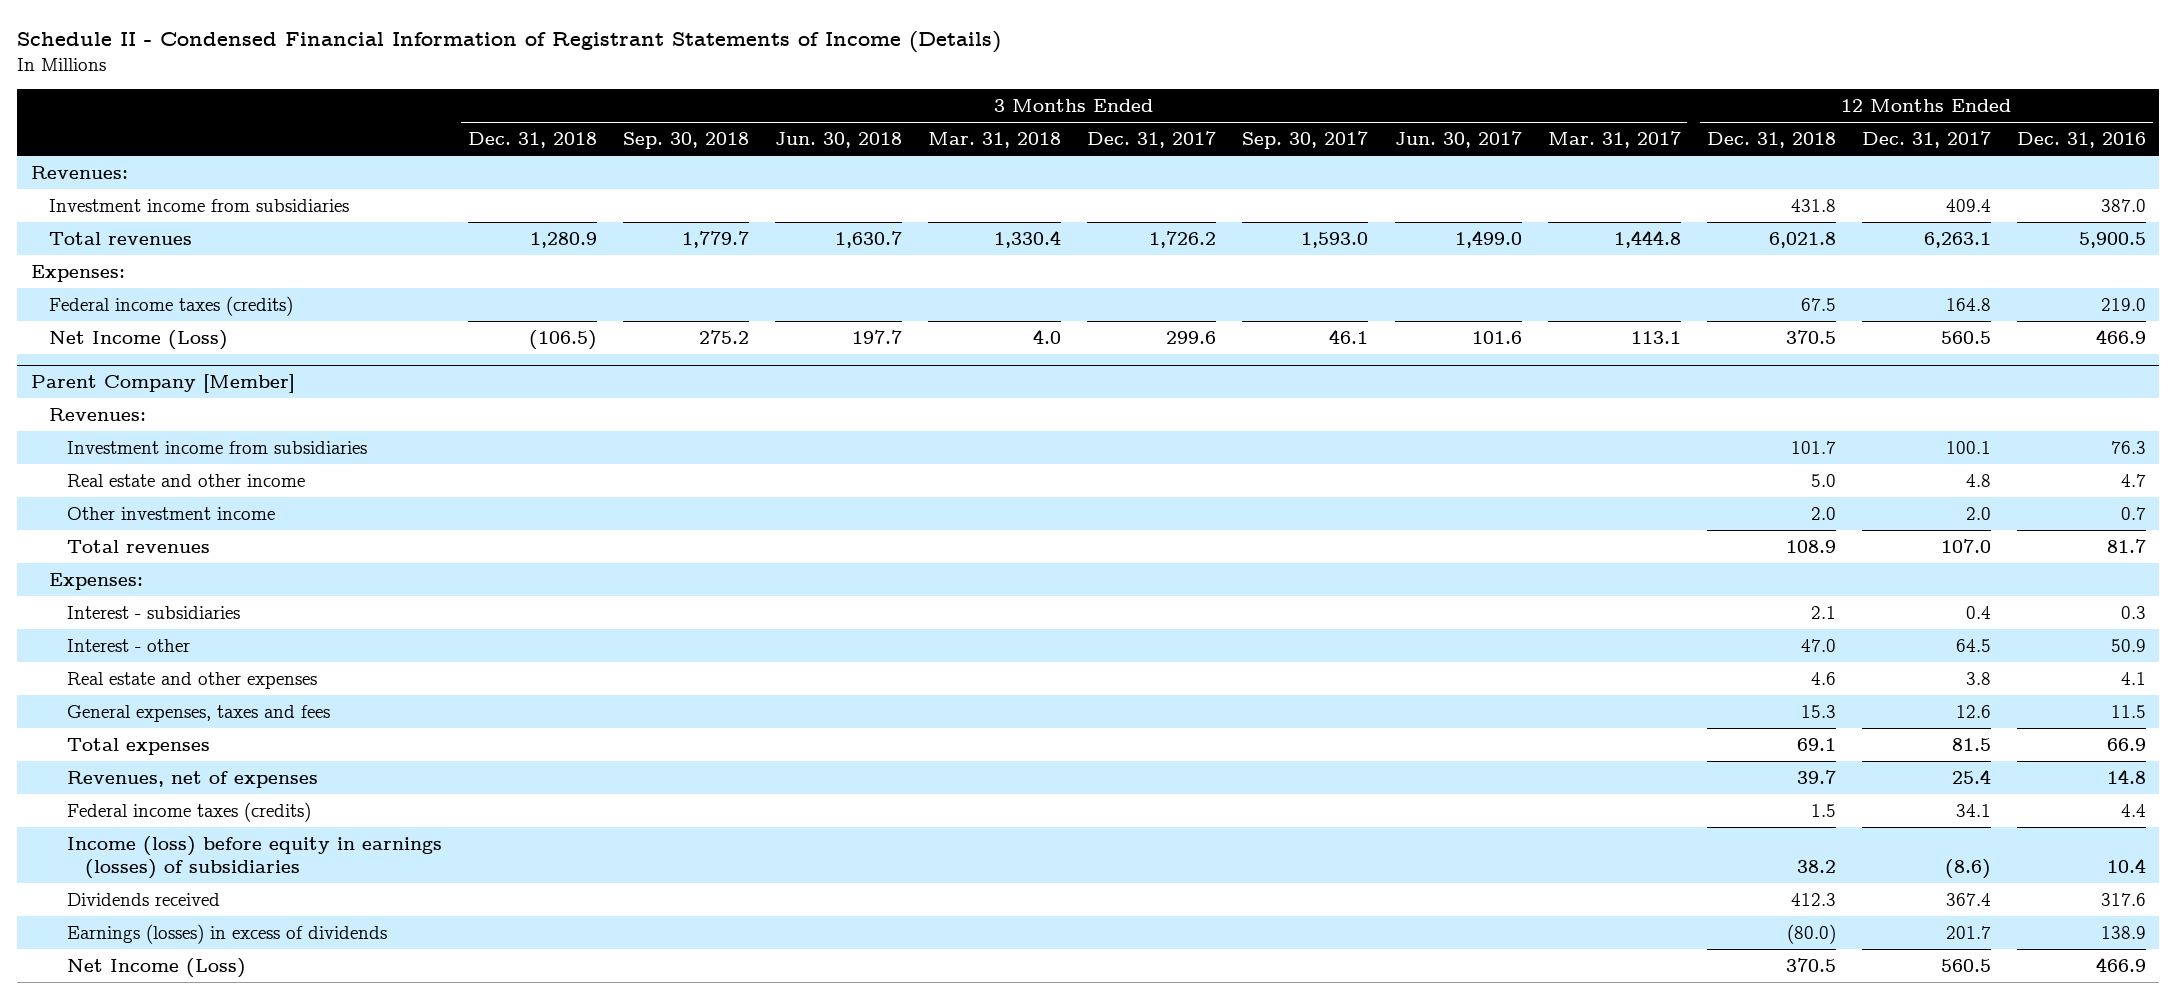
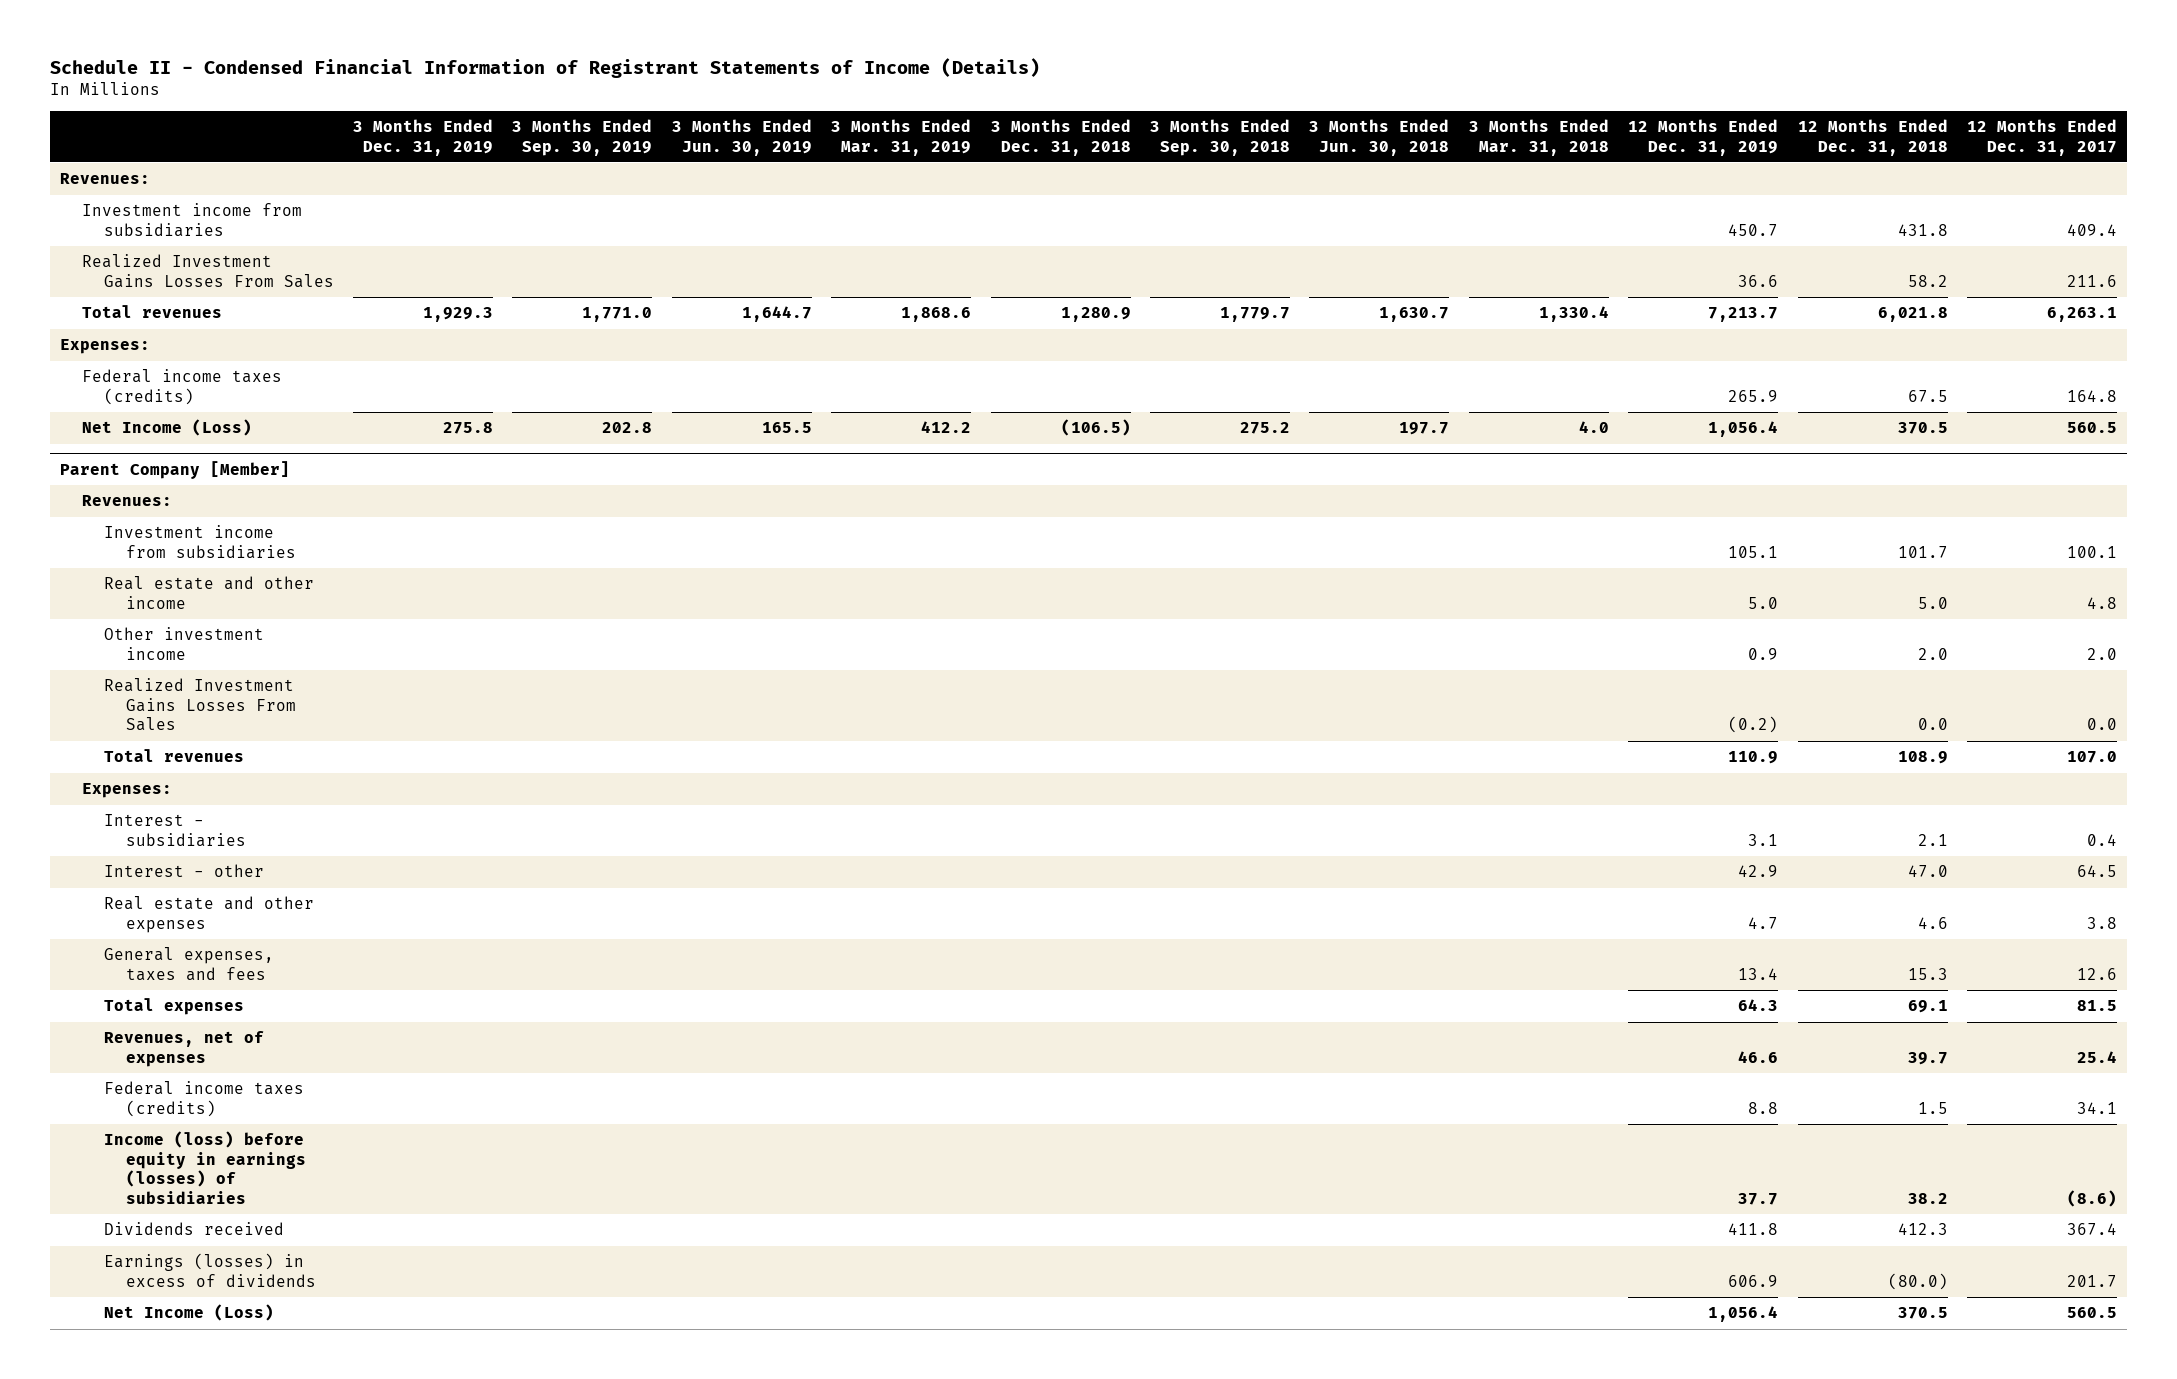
[1087,131,1217,149] Dec. 31, 2017 -> none
[1242,131,1369,150] Sep. 30, 2017 -> none
[1394,131,1522,149] Jun. 30, 2017 -> none
[1547,131,1681,149] Mar. 31, 2017 -> none
[2017,132,2147,149] Dec. 31, 2016 -> none
none -> [353,119,494,156] 3 Months Ended Dec. 31, 2019
none -> [512,119,653,156] 3 Months Ended Sep. 30, 2019
none -> [671,119,812,156] 3 Months Ended Jun. 30, 2019
none -> [831,119,972,156] 3 Months Ended Mar. 31, 2019
none -> [1628,119,1779,156] 12 Months Ended Dec. 31, 2019
none -> [81,254,334,288] Realized Investment Gains Losses From Sales
none -> [103,678,296,732] Realized Investment Gains Losses From Sales

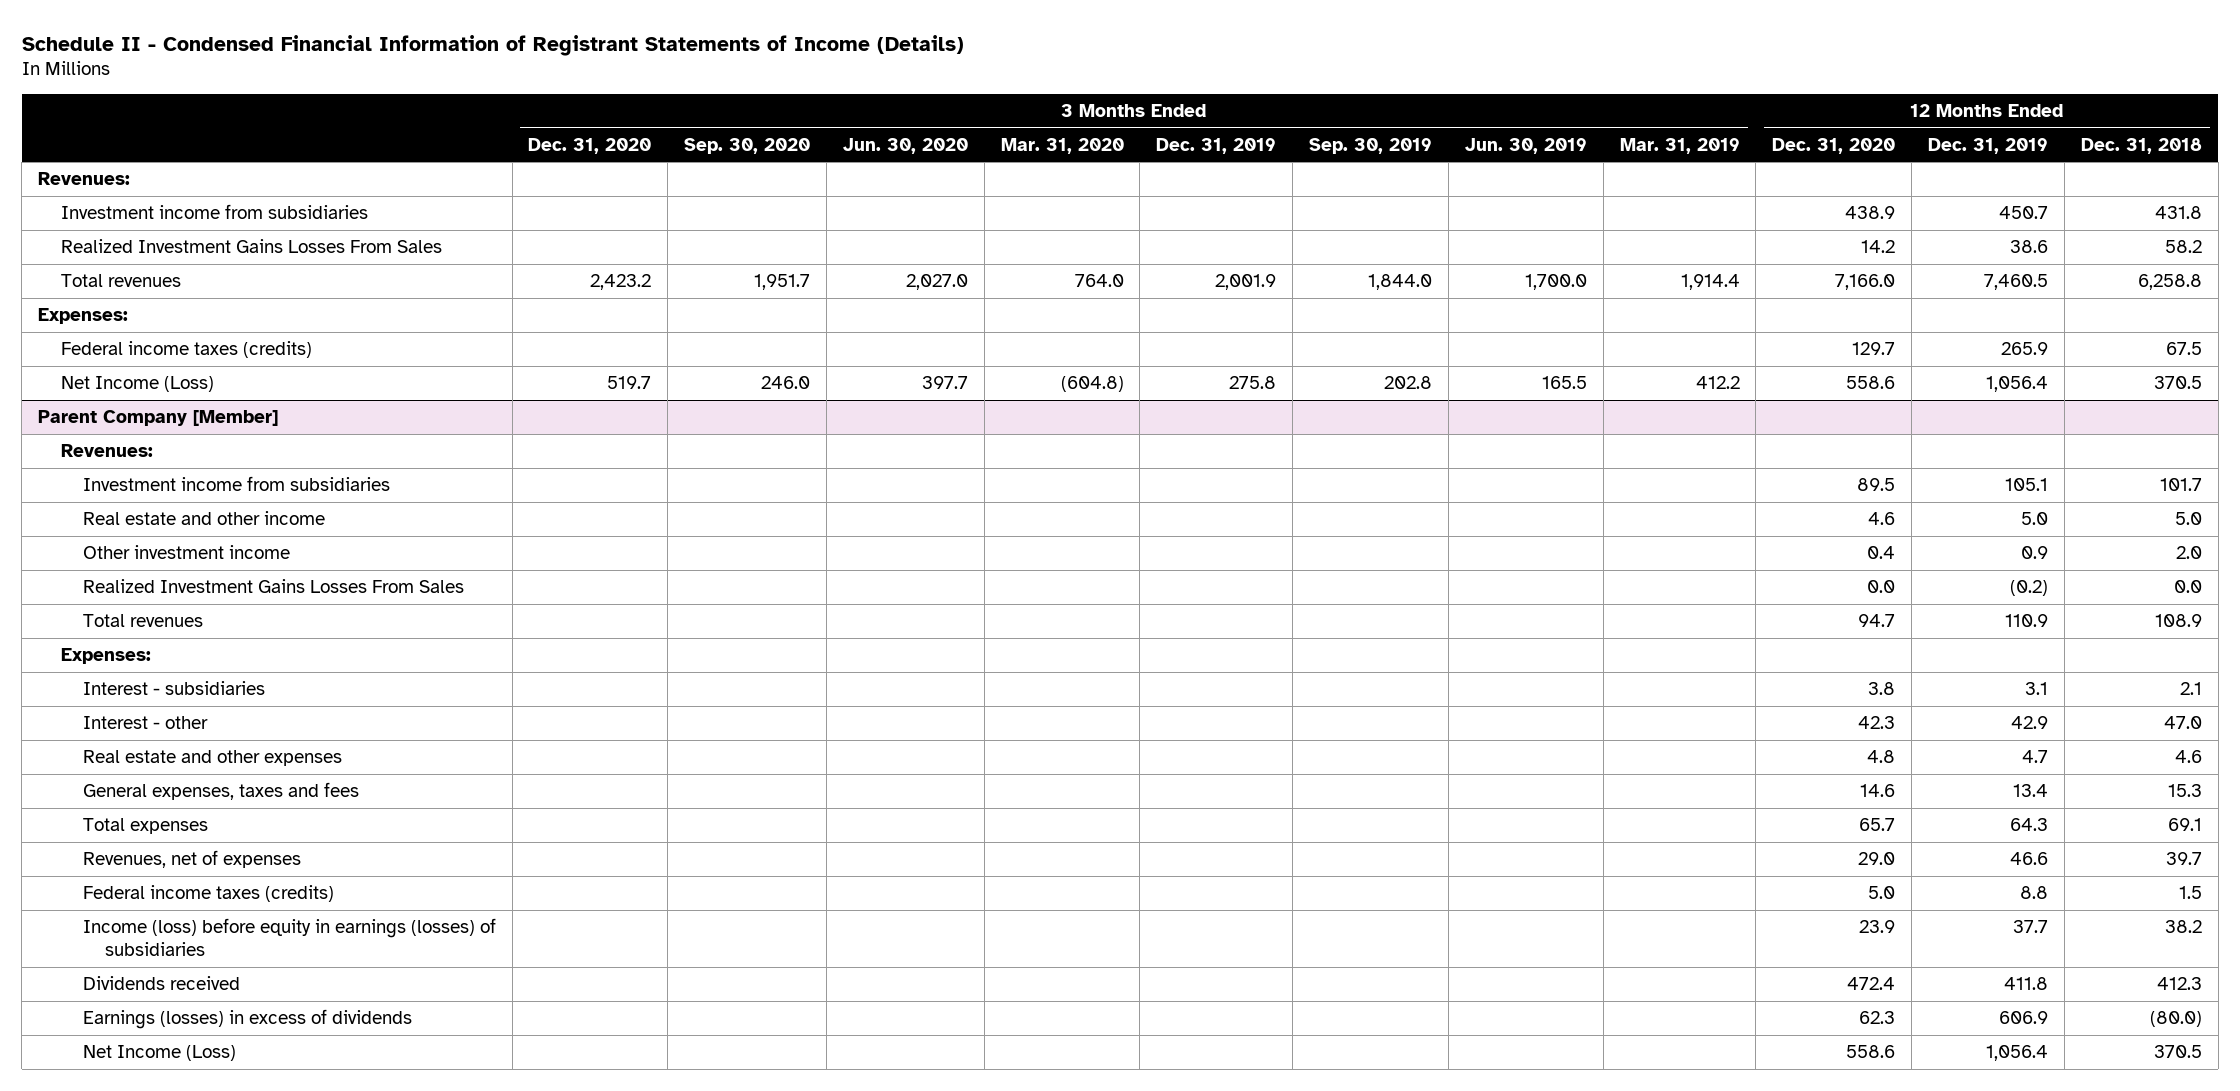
[990,119,1131,156] 3 Months Ended Dec. 31, 2018 -> none
[1149,119,1290,156] 3 Months Ended Sep. 30, 2018 -> none
[1309,119,1450,156] 3 Months Ended Jun. 30, 2018 -> none
[1468,119,1609,156] 3 Months Ended Mar. 31, 2018 -> none
[1966,119,2117,156] 12 Months Ended Dec. 31, 2017 -> none
none -> [528,137,652,154] Dec. 31, 2020
none -> [684,137,811,154] Sep. 30, 2020
none -> [842,137,968,154] Jun. 30, 2020
none -> [1000,137,1124,154] Mar. 31, 2020
none -> [1772,137,1896,154] Dec. 31, 2020
[1738,274,1779,287] 36.6 -> [2010,240,2049,254] 38.6
[423,307,494,323] 1,929.3 -> [1215,274,1277,291] 2,001.9
[582,307,653,323] 1,771.0 -> [1368,274,1433,291] 1,844.0
[741,306,812,323] 1,644.7 -> [1524,274,1587,291] 1,700.0
[901,307,972,323] 1,868.6 -> [1680,274,1740,291] 1,914.4
[1708,307,1779,323] 7,213.7 -> [1984,274,2049,291] 7,460.5
[1877,307,1948,323] 6,021.8 -> [2137,274,2202,291] 6,258.8

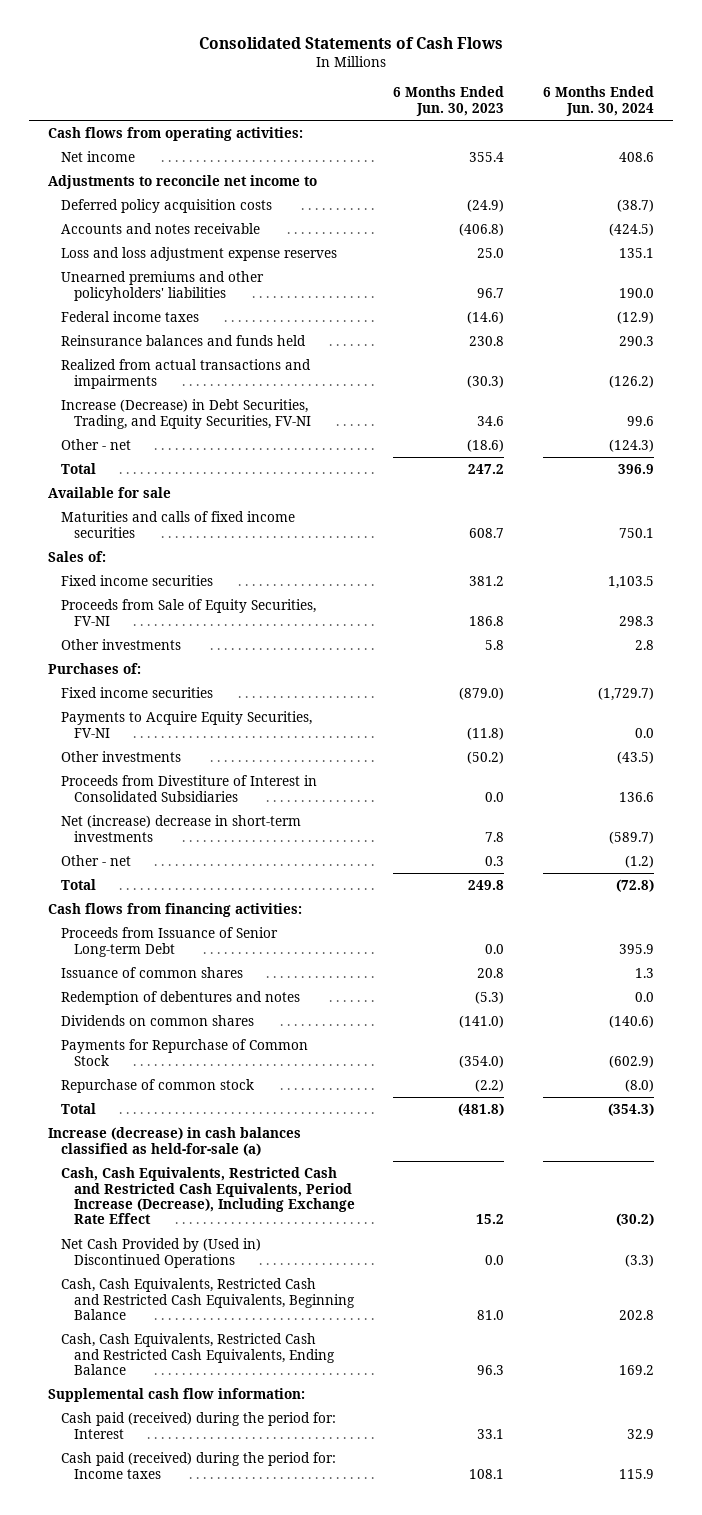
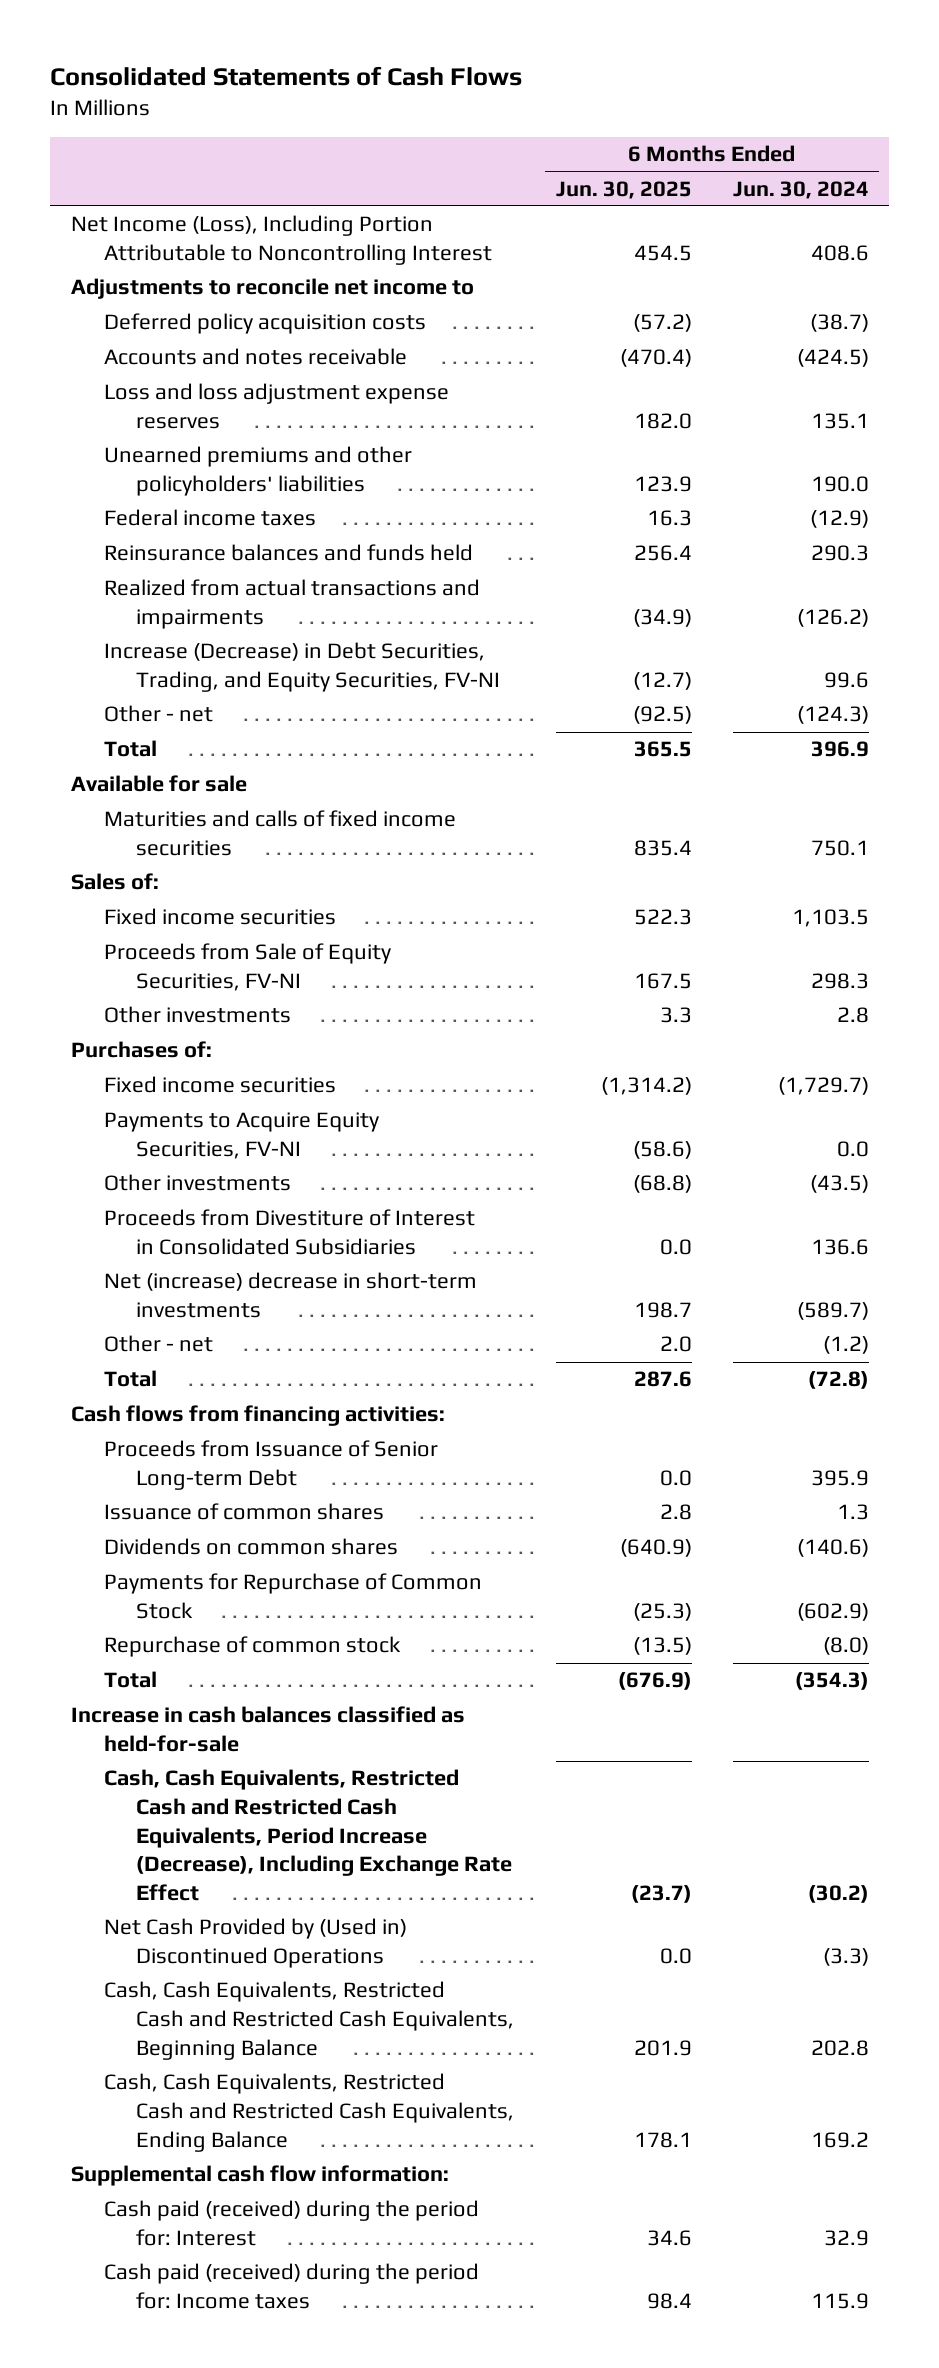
[393,86,505,116] 6 Months Ended Jun. 30, 2023 -> none
none -> [555,180,692,199] Jun. 30, 2025
[47,127,303,142] Cash flows from operating activities: -> none
[60,151,135,163] Net income -> [70,215,492,266] Net Income (Loss), Including Portion Attributable to Noncontrolling Interest
[60,991,300,1006] Redemption of debentures and notes -> none
[47,1127,301,1156] Increase (decrease) in cash balances classified as held-for-sale (a) -> [70,1706,465,1753] Increase in cash balances classified as held-for-sale

